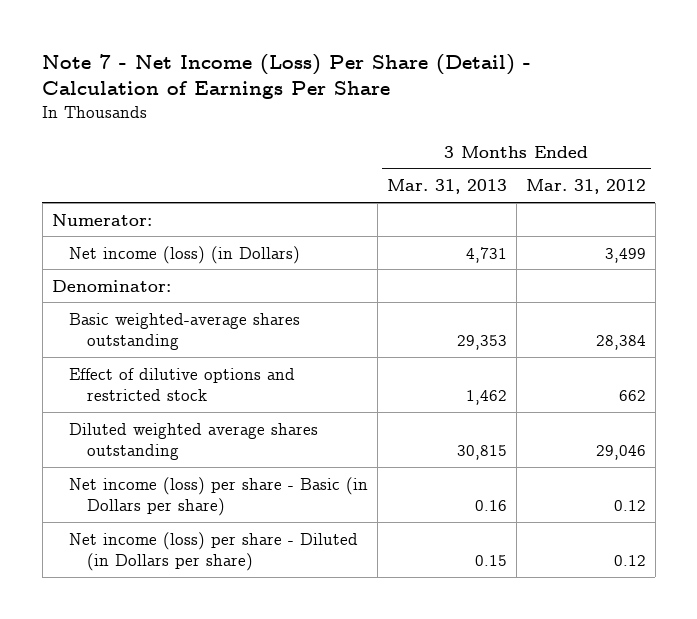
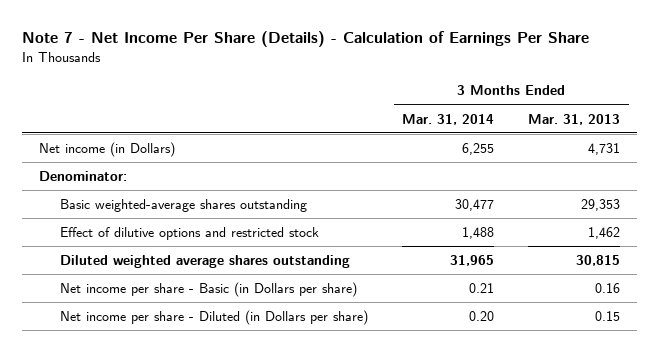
[42,53,532,100] Note 7 - Net Income (Loss) Per Share (Detail) - Calculation of Earnings Per Share -> [21,31,589,48] Note 7 - Net Income Per Share (Details) - Calculation of Earnings Per Share
[525,179,646,195] Mar. 31, 2012 -> none
none -> [402,113,495,125] Mar. 31, 2014
[51,213,152,226] Numerator: -> none
[69,245,301,264] Net income (loss) (in Dollars) -> [38,141,175,157] Net income (in Dollars)
[69,476,369,517] Net income (loss) per share - Basic (in Dollars per share) -> [60,281,358,297] Net income per share - Basic (in Dollars per share)
[69,531,359,572] Net income (loss) per share - Diluted (in Dollars per share) -> [60,309,369,325] Net income per share - Diluted (in Dollars per share)

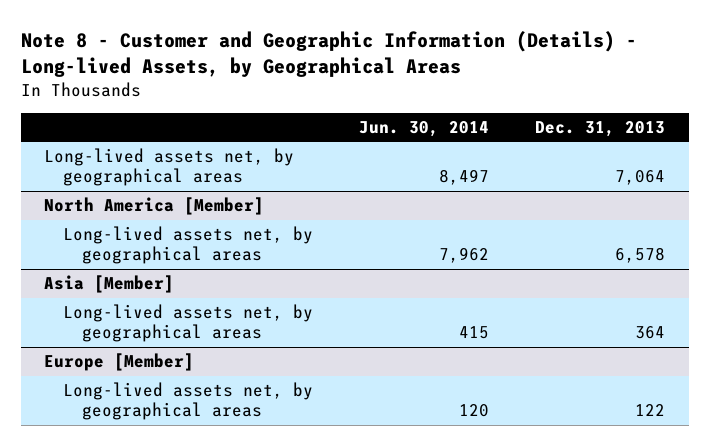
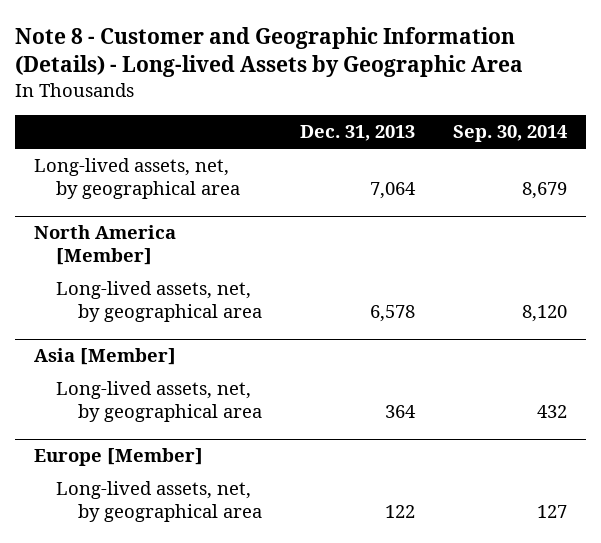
[20,30,637,78] Note 8 - Customer and Geographic Information (Details) - Long-lived Assets, by Geographical Areas -> [14,26,523,78] Note 8 - Customer and Geographic Information (Details) - Long-lived Assets by Geographic Area
[359,120,490,137] Jun. 30, 2014 -> none
none -> [452,125,567,143] Sep. 30, 2014
[43,148,294,187] Long-lived assets net, by geographical areas -> [33,158,240,199] Long-lived assets, net, by geographical area
[63,226,314,265] Long-lived assets net, by geographical areas -> [55,281,262,322] Long-lived assets, net, by geographical area
[63,304,314,343] Long-lived assets net, by geographical areas -> [55,381,262,422] Long-lived assets, net, by geographical area
[63,382,314,421] Long-lived assets net, by geographical areas -> [55,481,262,522] Long-lived assets, net, by geographical area

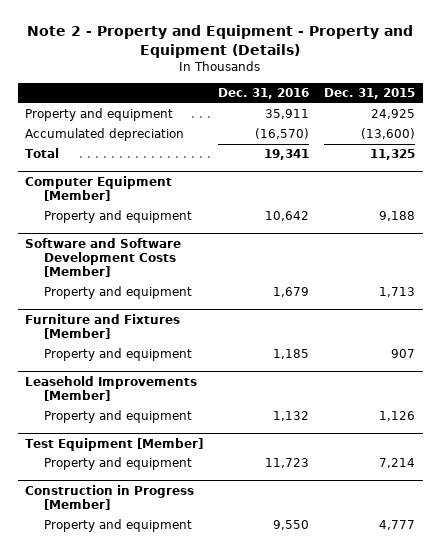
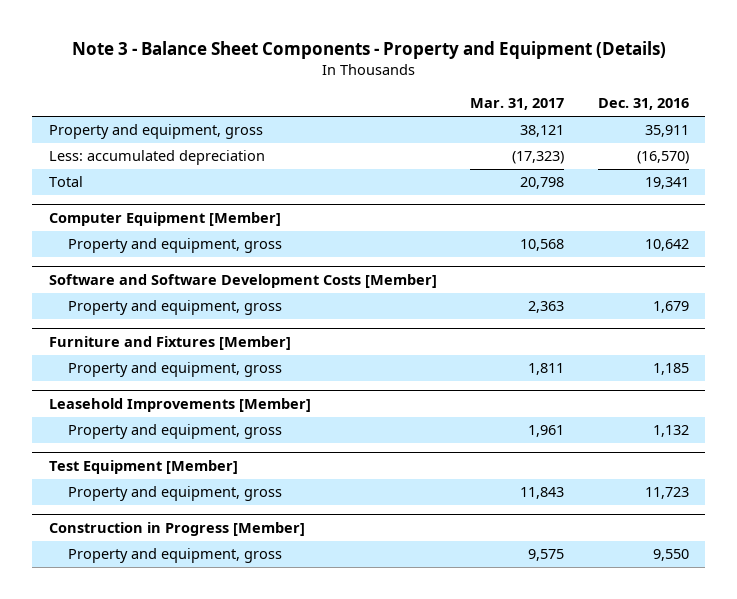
[27,25,414,58] Note 2 - Property and Equipment - Property and Equipment (Details) -> [71,40,666,59] Note 3 - Balance Sheet Components - Property and Equipment (Details)
[324,87,416,99] Dec. 31, 2015 -> none
none -> [470,98,565,111] Mar. 31, 2017
[25,108,174,122] Property and equipment -> [48,124,263,140] Property and equipment, gross
[25,128,185,142] Accumulated depreciation -> [48,150,265,166] Less: accumulated depreciation
[44,210,193,224] Property and equipment -> [67,238,282,254] Property and equipment, gross
[44,286,193,300] Property and equipment -> [67,300,282,316] Property and equipment, gross
[44,348,193,362] Property and equipment -> [67,362,282,378] Property and equipment, gross
[44,410,193,424] Property and equipment -> [67,424,282,440] Property and equipment, gross
[44,457,193,471] Property and equipment -> [67,486,282,502] Property and equipment, gross
[44,519,193,533] Property and equipment -> [67,548,282,564] Property and equipment, gross

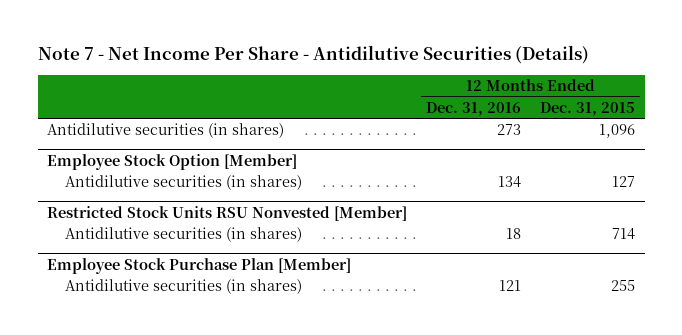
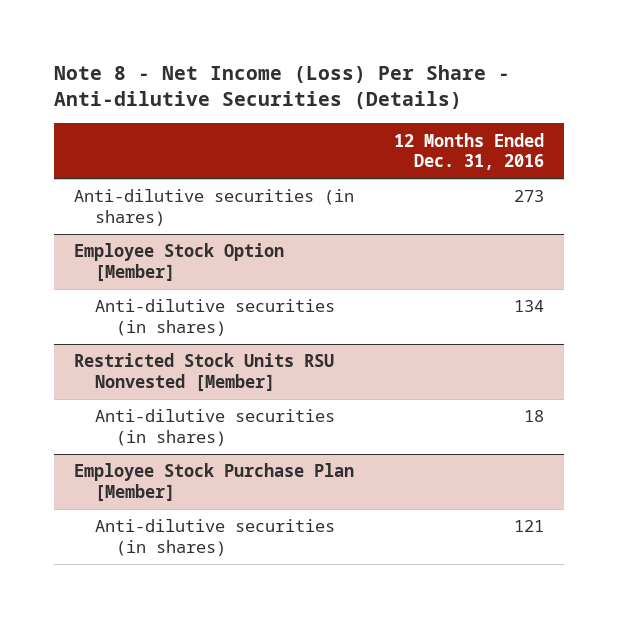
[37,45,589,65] Note 7 - Net Income Per Share - Antidilutive Securities (Details) -> [53,65,510,110] Note 8 - Net Income (Loss) Per Share - Anti-dilutive Securities (Details)
[540,102,636,117] Dec. 31, 2015 -> none
[47,123,285,139] Antidilutive securities (in shares) -> [73,189,354,226] Anti-dilutive securities (in shares)
[64,175,302,191] Antidilutive securities (in shares) -> [94,299,335,336] Anti-dilutive securities (in shares)
[64,227,302,243] Antidilutive securities (in shares) -> [94,409,335,446] Anti-dilutive securities (in shares)
[64,279,302,295] Antidilutive securities (in shares) -> [94,519,335,556] Anti-dilutive securities (in shares)

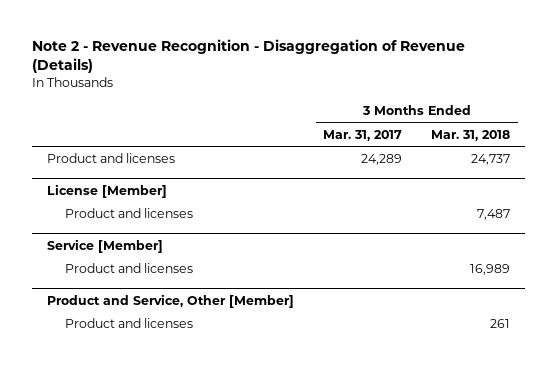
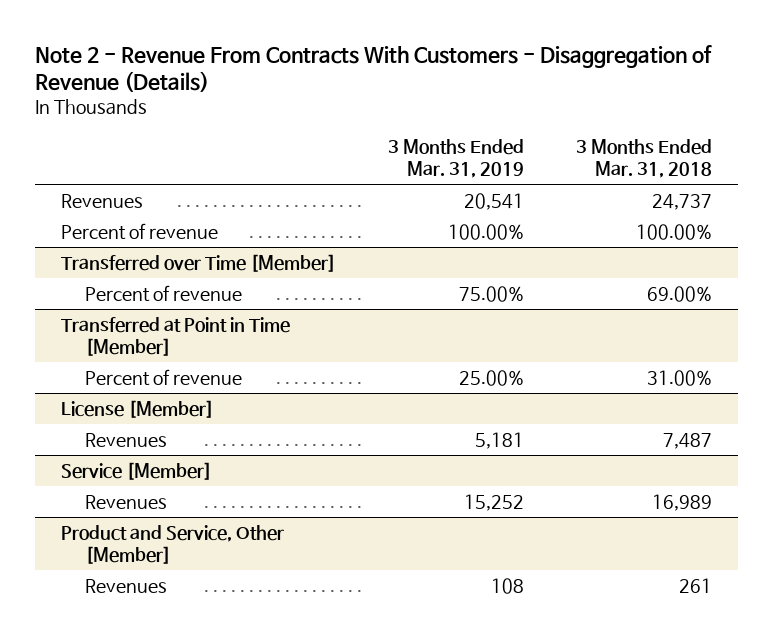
[31,39,465,74] Note 2 - Revenue Recognition - Disaggregation of Revenue (Details) -> [34,45,712,93] Note 2 - Revenue From Contracts With Customers - Disaggregation of Revenue (Details)
[323,129,403,141] Mar. 31, 2017 -> none
none -> [387,138,524,178] 3 Months Ended Mar. 31, 2019
[46,153,175,164] Product and licenses -> [60,194,143,209] Revenues
none -> [60,223,218,241] Percent of revenue
none -> [60,254,336,273] Transferred over Time [Member]
none -> [85,285,243,303] Percent of revenue
none -> [60,317,290,356] Transferred at Point in Time [Member]
none -> [85,369,243,387] Percent of revenue
[64,208,193,219] Product and licenses -> [85,433,168,448] Revenues
[64,263,193,274] Product and licenses -> [85,495,168,510] Revenues
[64,318,193,329] Product and licenses -> [85,579,168,594] Revenues

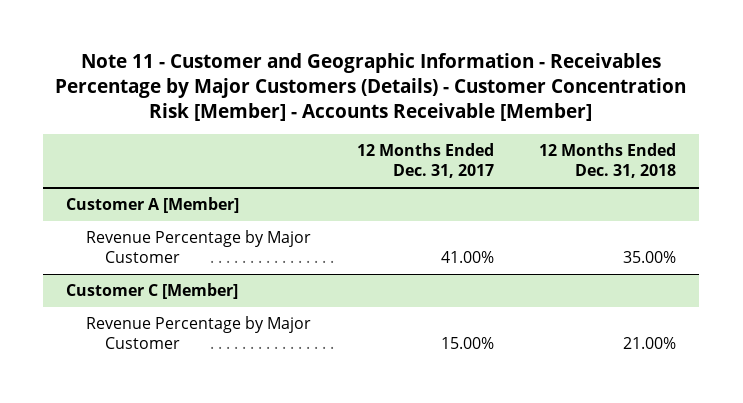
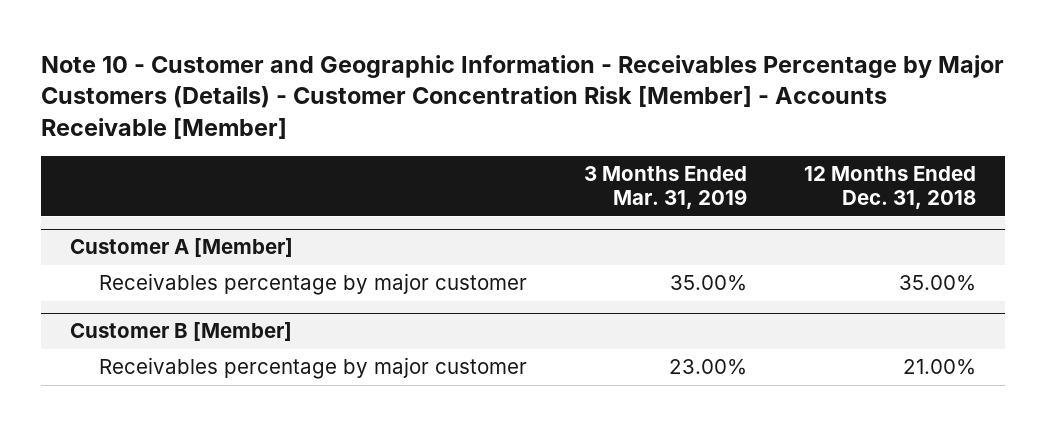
[55,53,687,122] Note 11 - Customer and Geographic Information - Receivables Percentage by Major Customers (Details) - Customer Concentration Risk [Member] - Accounts Receivable [Member] -> [41,54,1005,139] Note 10 - Customer and Geographic Information - Receivables Percentage by Major Customers (Details) - Customer Concentration Risk [Member] - Accounts Receivable [Member]
[356,143,494,179] 12 Months Ended Dec. 31, 2017 -> none
none -> [584,166,748,210] 3 Months Ended Mar. 31, 2019
[85,230,311,264] Revenue Percentage by Major Customer -> [99,273,528,296] Receivables percentage by major customer
[66,283,239,300] Customer C [Member] -> [69,322,292,342] Customer B [Member]
[85,316,311,350] Revenue Percentage by Major Customer -> [99,357,528,380] Receivables percentage by major customer

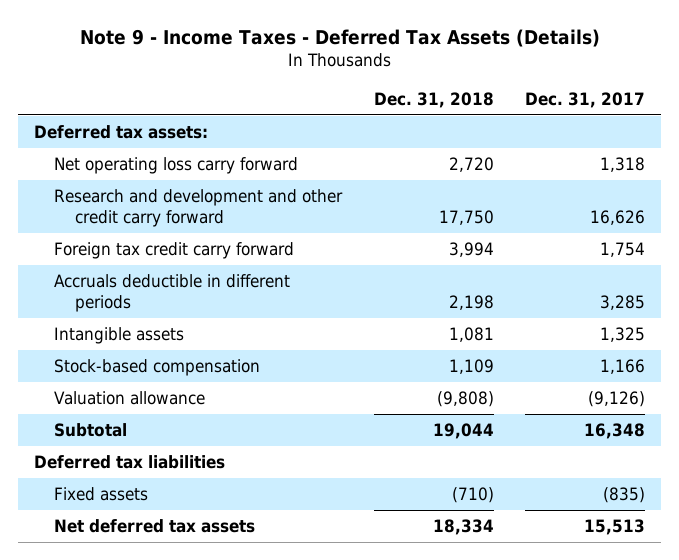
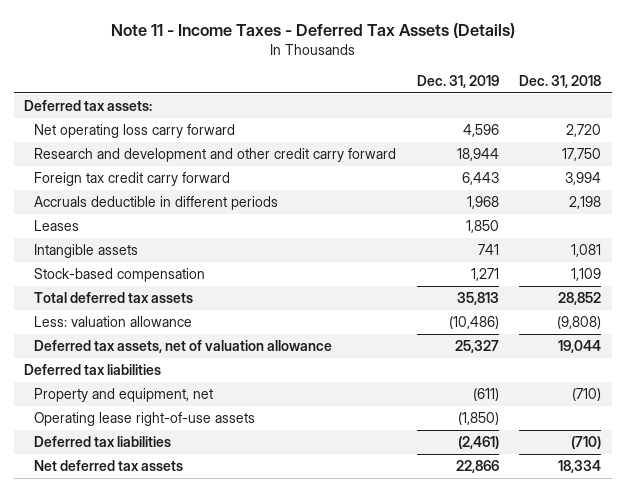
[79,28,600,47] Note 9 - Income Taxes - Deferred Tax Assets (Details) -> [110,22,515,38] Note 11 - Income Taxes - Deferred Tax Assets (Details)
[525,91,646,108] Dec. 31, 2017 -> none
none -> [416,75,499,89] Dec. 31, 2019
none -> [34,220,80,232] Leases
none -> [34,292,194,304] Total deferred tax assets
[54,391,206,406] Valuation allowance -> [34,316,193,328] Less: valuation allowance
[54,423,128,438] Subtotal -> [34,340,333,354] Deferred tax assets, net of valuation allowance
[54,487,149,502] Fixed assets -> none
none -> [34,388,214,403] Property and equipment, net
none -> [34,412,256,427] Operating lease right-of-use assets
none -> [34,436,172,448] Deferred tax liabilities

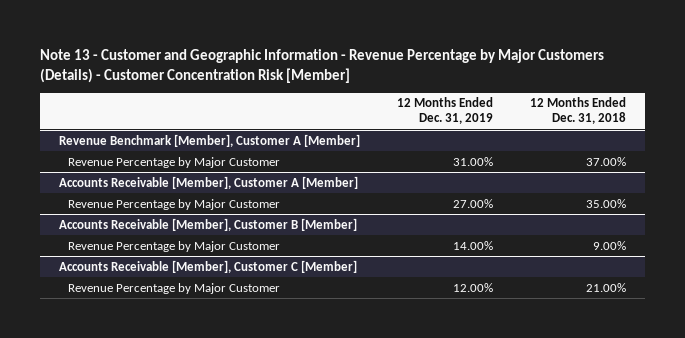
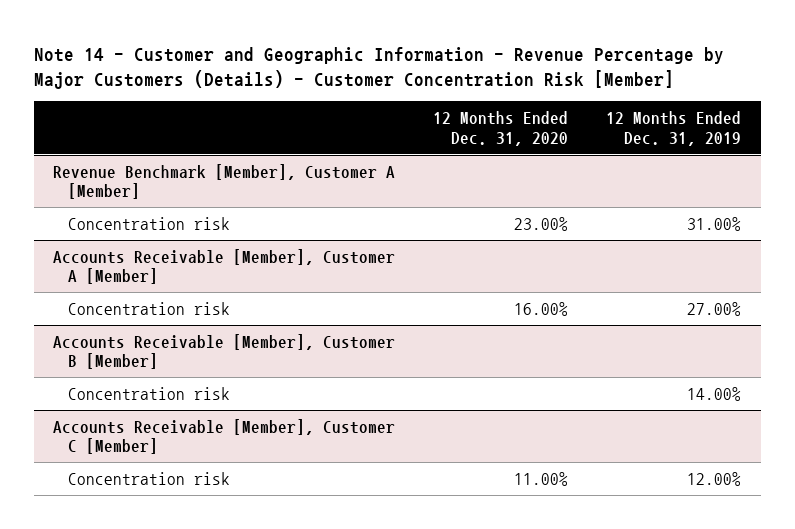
[40,49,605,83] Note 13 - Customer and Geographic Information - Revenue Percentage by Major Customers (Details) - Customer Concentration Risk [Member] -> [34,46,725,90] Note 14 - Customer and Geographic Information - Revenue Percentage by Major Customers (Details) - Customer Concentration Risk [Member]
[530,97,627,125] 12 Months Ended Dec. 31, 2018 -> none
none -> [433,111,569,146] 12 Months Ended Dec. 31, 2020
[67,156,280,168] Revenue Percentage by Major Customer -> [68,216,231,230] Concentration risk
[67,198,280,210] Revenue Percentage by Major Customer -> [68,301,231,315] Concentration risk
[67,240,280,252] Revenue Percentage by Major Customer -> [68,386,231,400] Concentration risk
[67,282,280,294] Revenue Percentage by Major Customer -> [68,471,231,485] Concentration risk

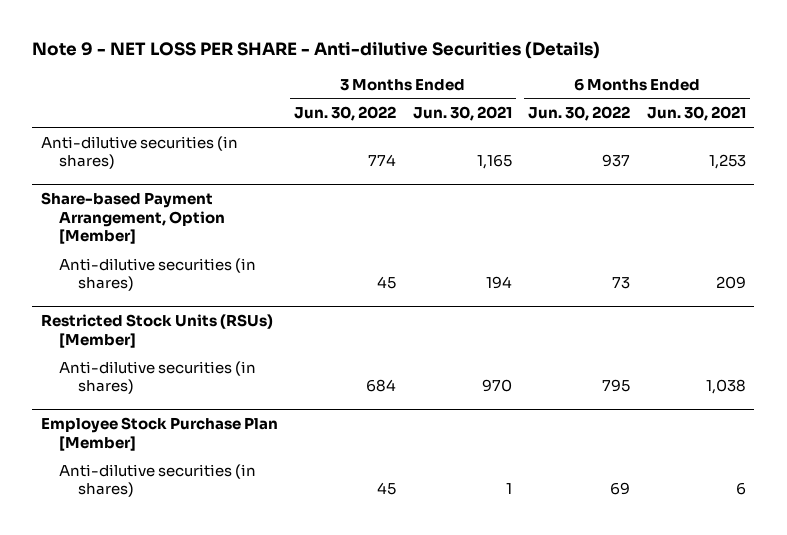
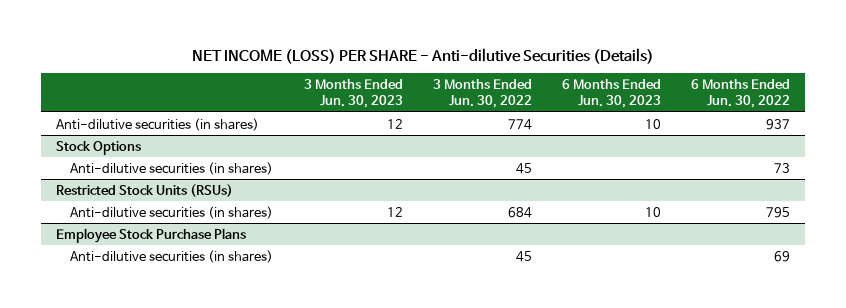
[32,41,601,60] Note 9 - NET LOSS PER SHARE - Anti-dilutive Securities (Details) -> [192,47,655,64] NET INCOME (LOSS) PER SHARE - Anti-dilutive Securities (Details)
[412,106,512,122] Jun. 30, 2021 -> none
[647,106,747,122] Jun. 30, 2021 -> none
none -> [303,79,403,109] 3 Months Ended Jun. 30, 2023
none -> [562,79,662,109] 6 Months Ended Jun. 30, 2023
[40,191,226,245] Share-based Payment Arrangement, Option [Member] -> [56,140,142,155] Stock Options
[40,313,273,348] Restricted Stock Units (RSUs) [Member] -> [56,183,234,197] Restricted Stock Units (RSUs)
[40,416,278,451] Employee Stock Purchase Plan [Member] -> [56,227,247,243] Employee Stock Purchase Plans

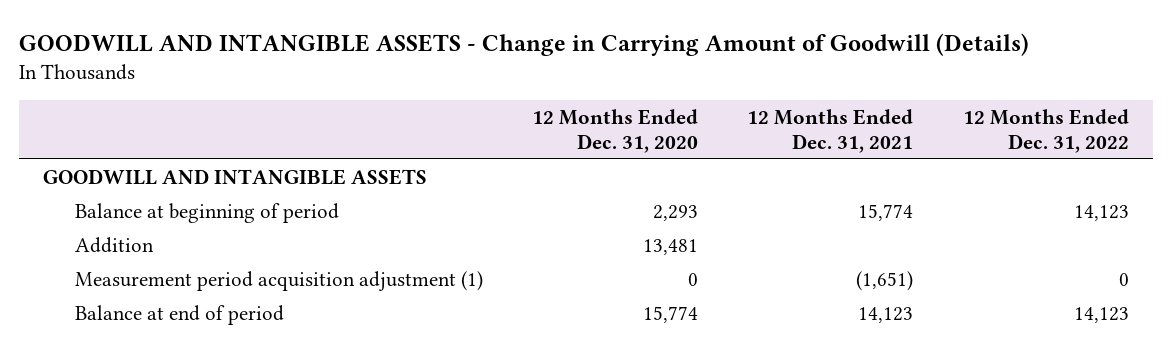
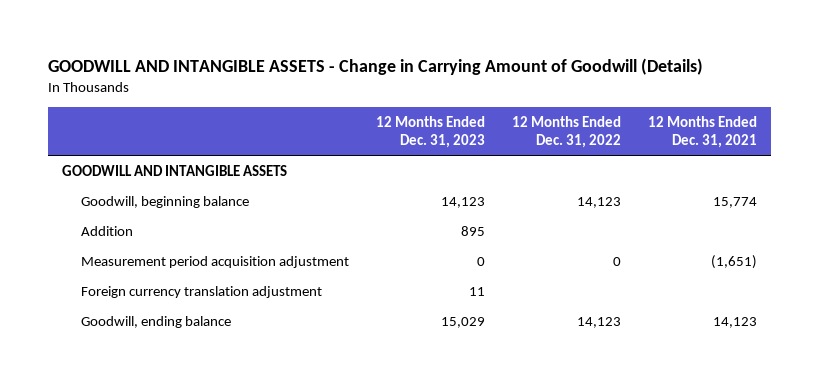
[532,108,699,153] 12 Months Ended Dec. 31, 2020 -> none
none -> [375,115,485,149] 12 Months Ended Dec. 31, 2023
[74,202,339,223] Balance at beginning of period -> [80,195,249,208] Goodwill, beginning balance
[74,270,483,291] Measurement period acquisition adjustment (1) -> [80,255,349,268] Measurement period acquisition adjustment
none -> [80,285,322,298] Foreign currency translation adjustment
[74,304,284,325] Balance at end of period -> [80,315,231,328] Goodwill, ending balance

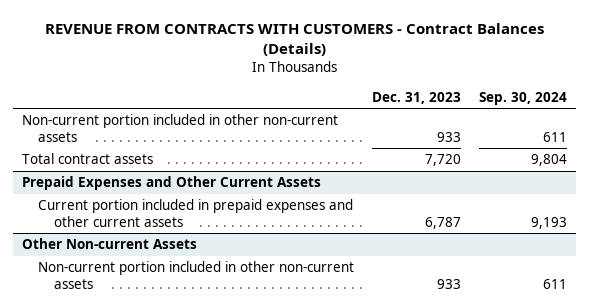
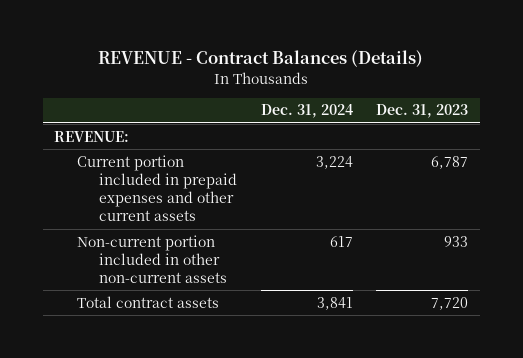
[44,22,544,57] REVENUE FROM CONTRACTS WITH CUSTOMERS - Contract Balances (Details) -> [98,50,424,68] REVENUE - Contract Balances (Details)
[479,91,568,105] Sep. 30, 2024 -> none
none -> [260,104,353,119] Dec. 31, 2024
[22,114,339,142] Non-current portion included in other non-current assets -> none
[22,176,322,191] Prepaid Expenses and Other Current Assets -> none
none -> [54,130,130,142] REVENUE:
[22,238,198,250] Other Non-current Assets -> none
[22,153,154,165] Total contract assets -> [76,295,219,308] Total contract assets

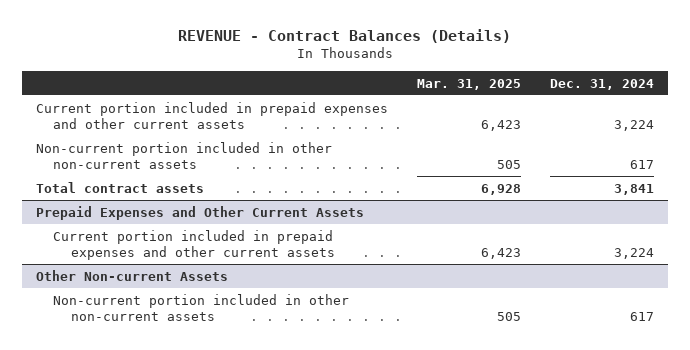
[376,104,469,119] Dec. 31, 2023 -> none
none -> [416,78,521,90] Mar. 31, 2025
[54,130,130,142] REVENUE: -> none
none -> [35,205,364,220] Prepaid Expenses and Other Current Assets
none -> [53,229,335,260] Current portion included in prepaid expenses and other current assets
none -> [35,269,228,281] Other Non-current Assets
none -> [53,293,350,321] Non-current portion included in other non-current assets

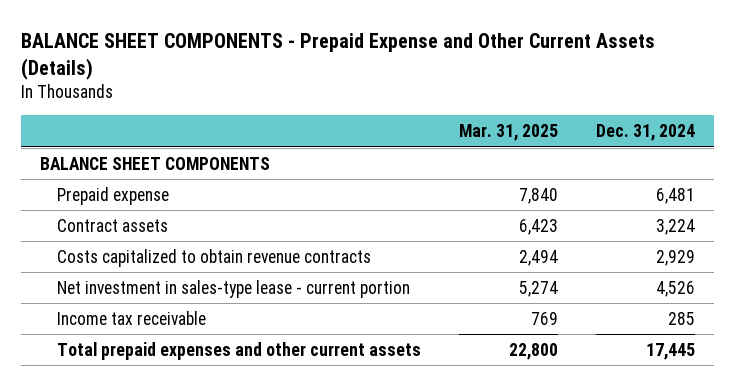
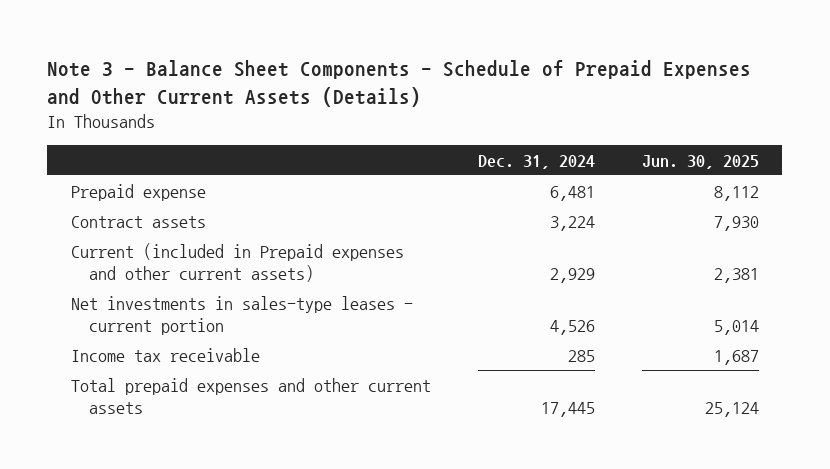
[20,32,655,80] BALANCE SHEET COMPONENTS - Prepaid Expense and Other Current Assets (Details) -> [47,60,752,107] Note 3 - Balance Sheet Components - Schedule of Prepaid Expenses and Other Current Assets (Details)
[458,124,558,142] Mar. 31, 2025 -> none
none -> [641,154,759,169] Jun. 30, 2025
[39,156,270,170] BALANCE SHEET COMPONENTS -> none
[56,248,371,267] Costs capitalized to obtain revenue contracts -> [70,242,404,282] Current (included in Prepaid expenses and other current assets)
[56,279,410,298] Net investment in sales-type lease - current portion -> [70,295,413,335] Net investments in sales-type leases - current portion

